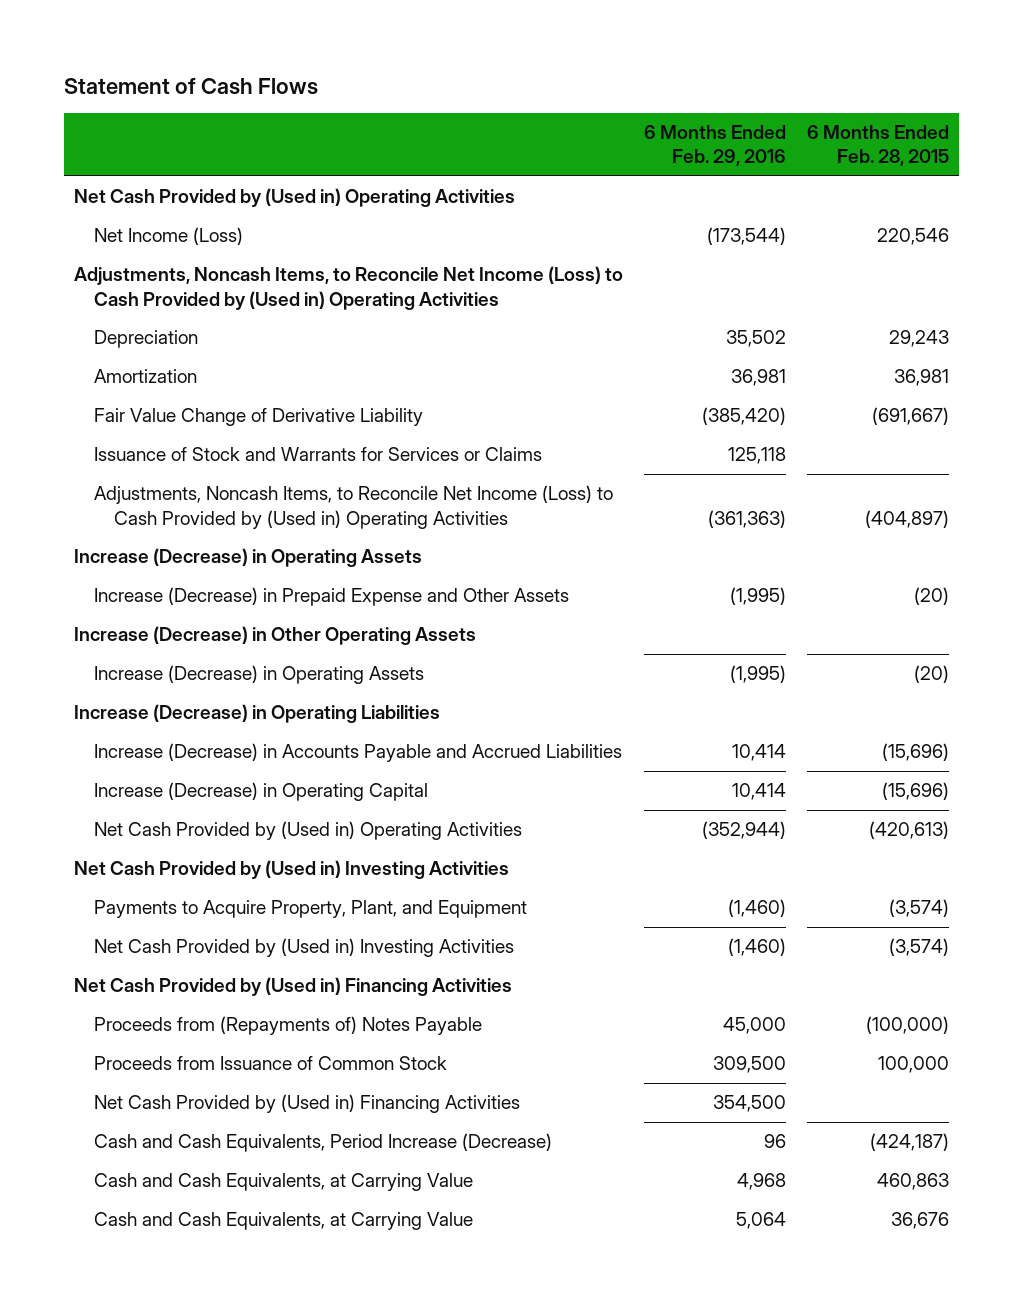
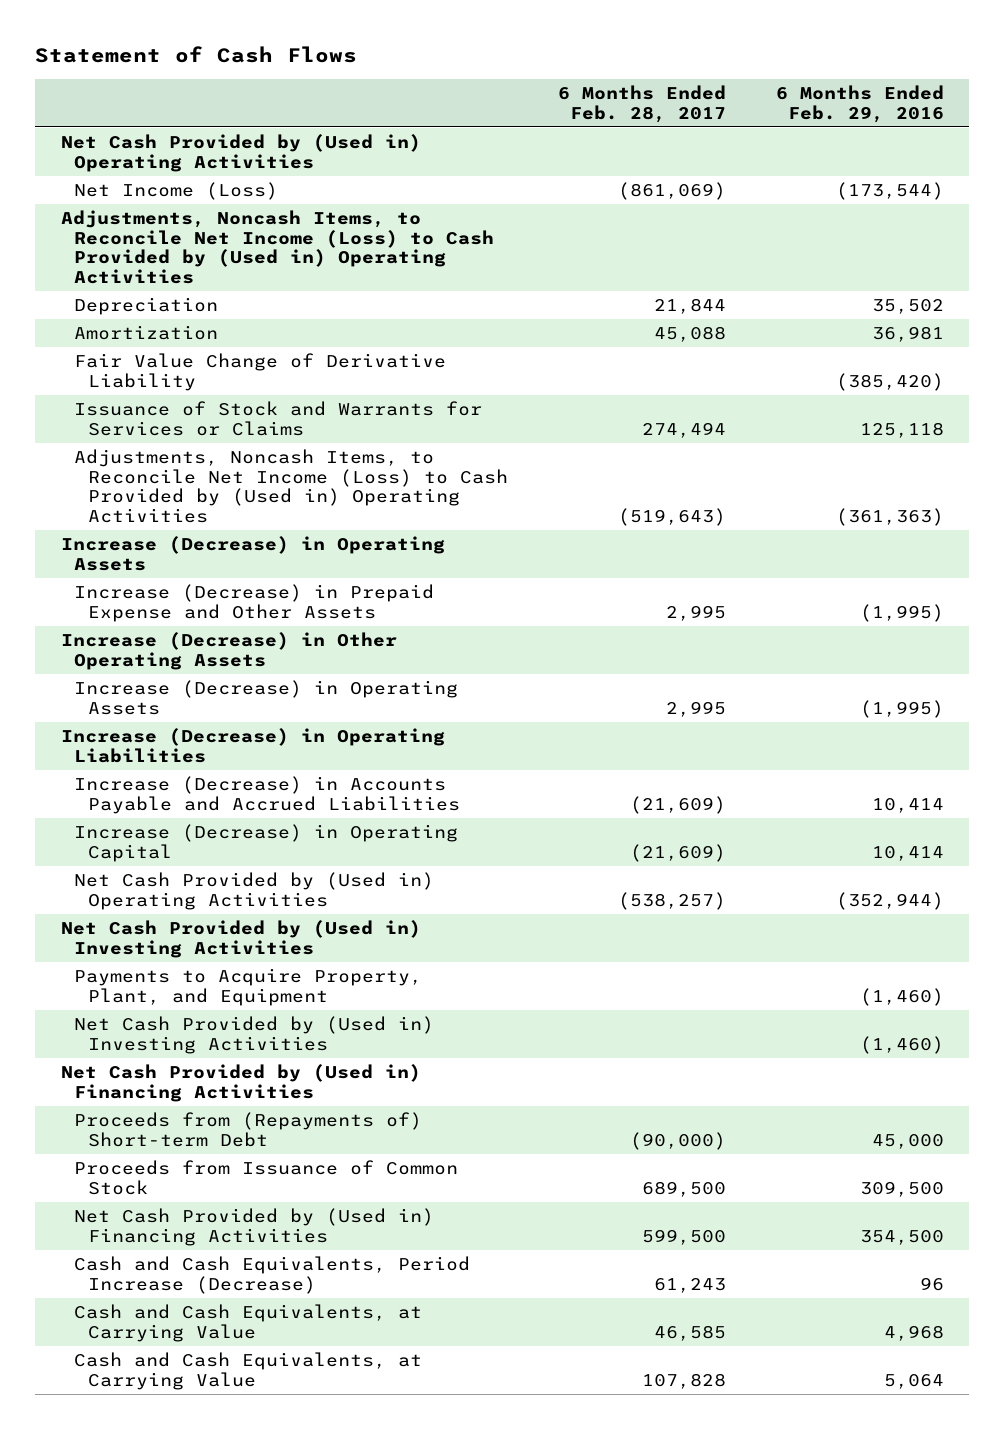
[807,125,950,167] 6 Months Ended Feb. 28, 2015 -> none
none -> [558,84,727,123] 6 Months Ended Feb. 28, 2017
[94,1016,483,1036] Proceeds from (Repayments of) Notes Payable -> none
none -> [74,1111,423,1147] Proceeds from (Repayments of) Short-term Debt

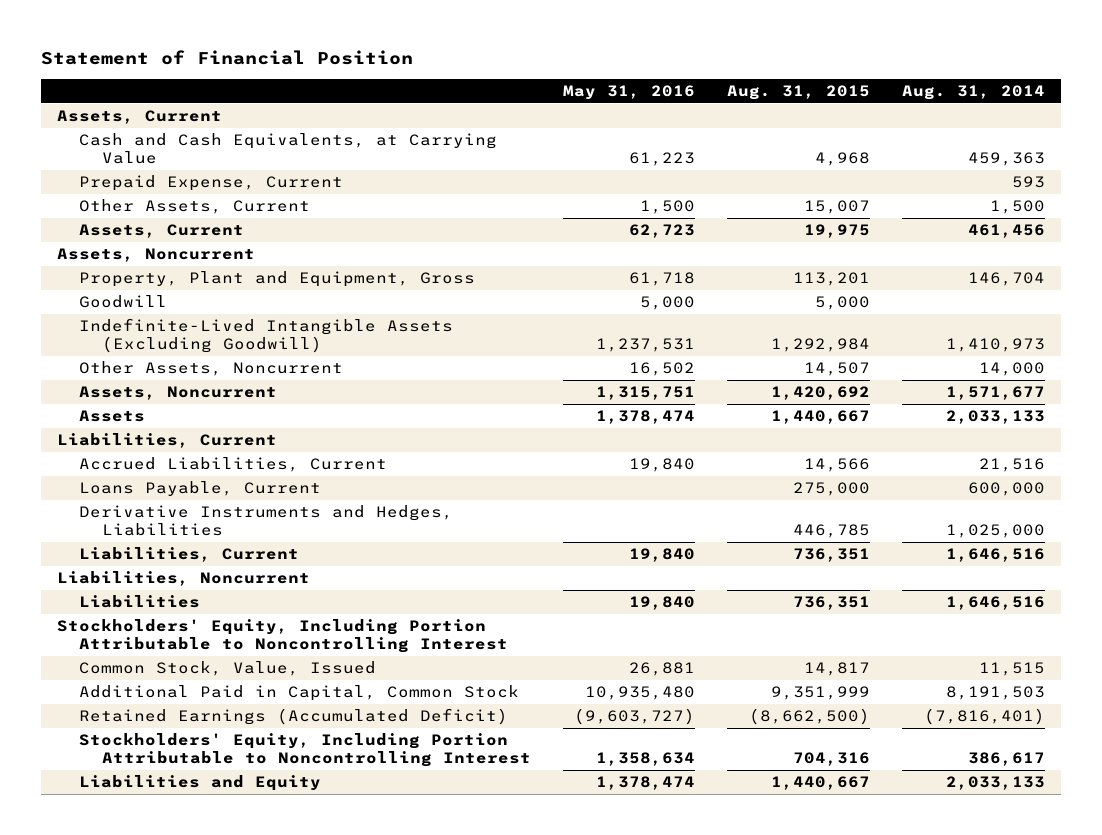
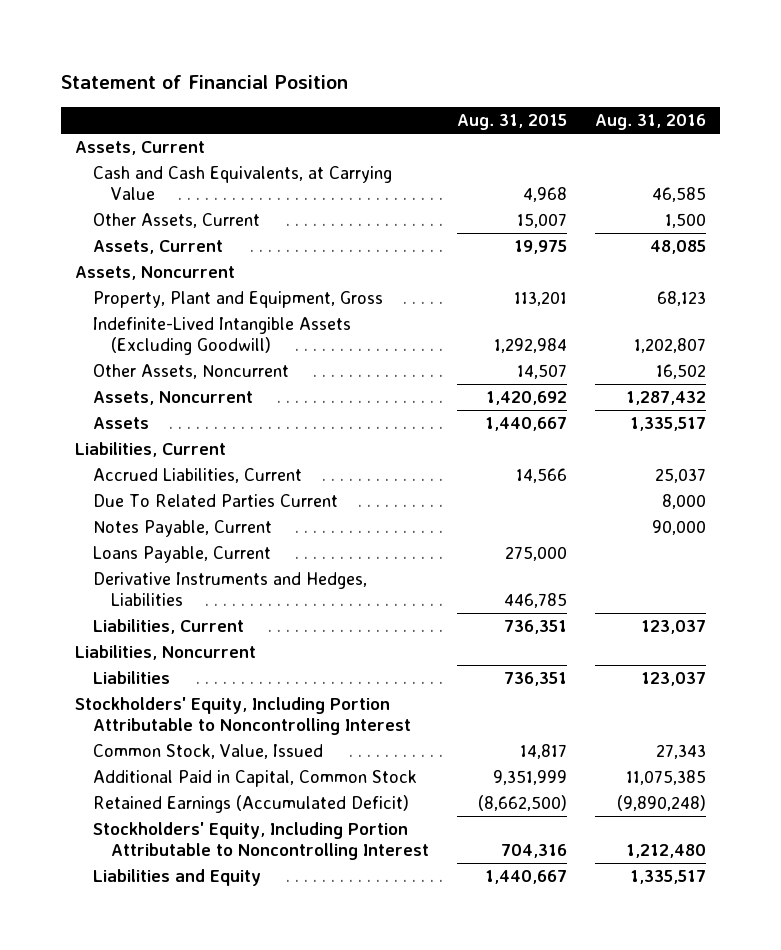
[562,85,695,101] May 31, 2016 -> none
[902,85,1046,101] Aug. 31, 2014 -> none
none -> [595,114,707,131] Aug. 31, 2016
[79,175,344,192] Prepaid Expense, Current -> none
[79,295,168,309] Goodwill -> none
none -> [92,494,338,508] Due To Related Parties Current
none -> [92,520,272,538] Notes Payable, Current

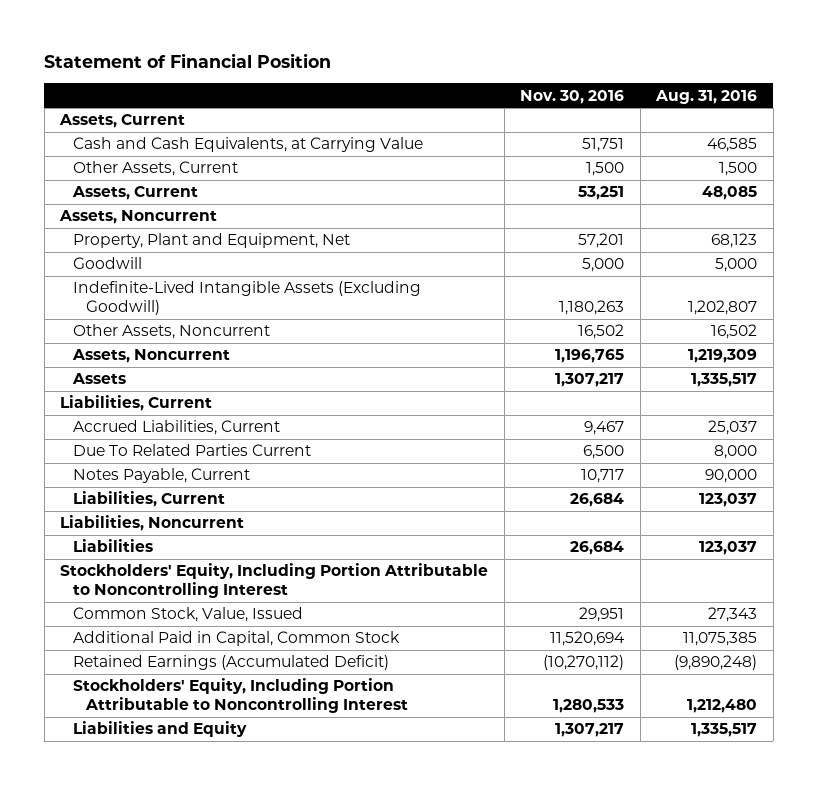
[456,114,567,131] Aug. 31, 2015 -> none
none -> [520,89,625,104] Nov. 30, 2016
[92,291,383,309] Property, Plant and Equipment, Gross -> [73,233,351,249] Property, Plant and Equipment, Net
none -> [73,257,143,270] Goodwill
[626,391,707,406] 1,287,432 -> [688,349,758,364] 1,219,309
[92,546,271,564] Loans Payable, Current -> none
[92,572,367,607] Derivative Instruments and Hedges, Liabilities -> none

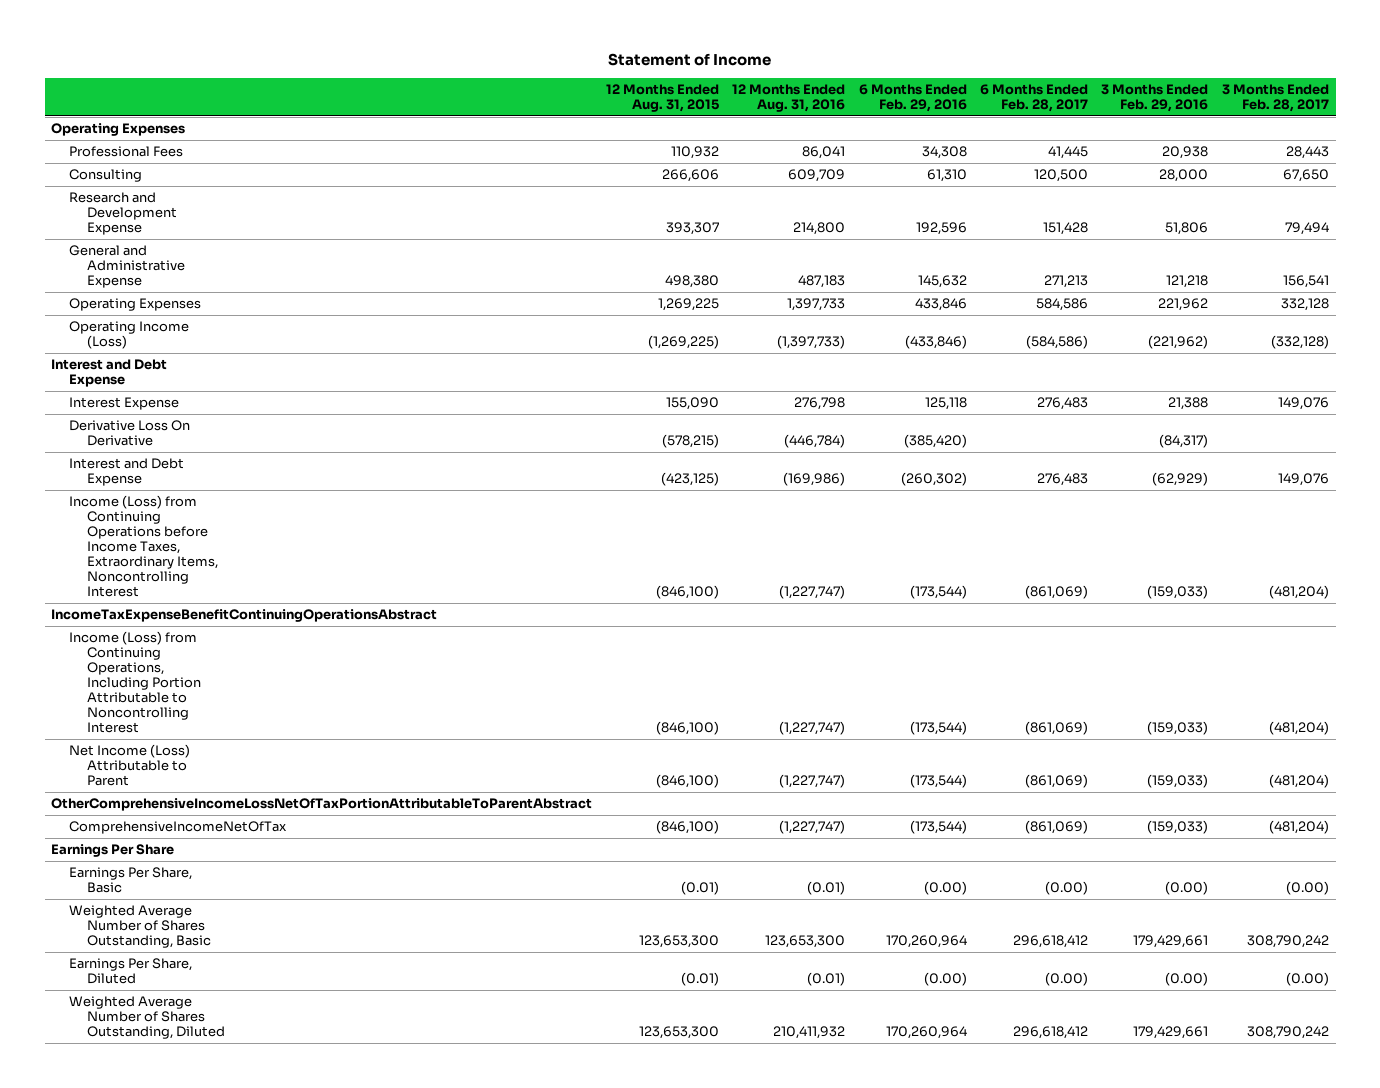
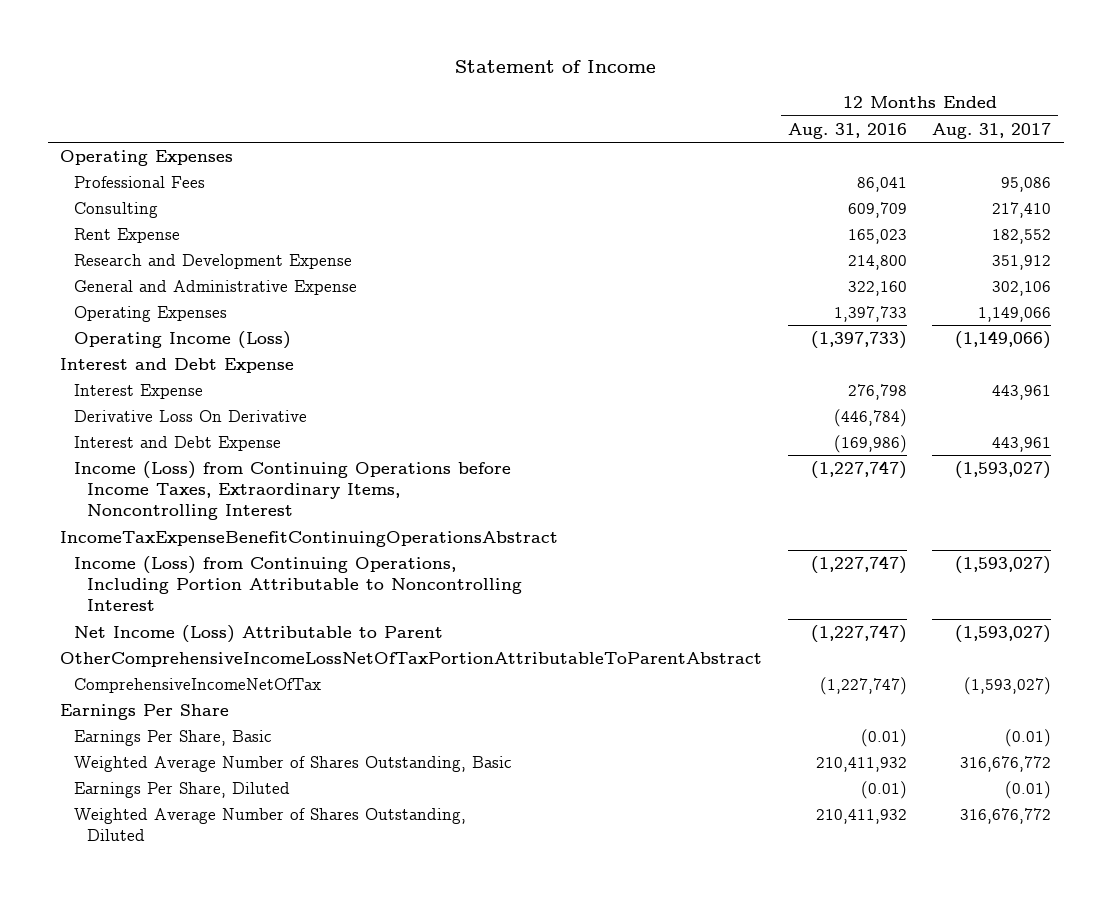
[605,83,719,112] 12 Months Ended Aug. 31, 2015 -> none
[858,83,967,112] 6 Months Ended Feb. 29, 2016 -> none
[980,83,1089,112] 6 Months Ended Feb. 28, 2017 -> none
[1101,83,1209,112] 3 Months Ended Feb. 29, 2016 -> none
[1221,83,1329,112] 3 Months Ended Feb. 28, 2017 -> none
none -> [932,122,1052,139] Aug. 31, 2017
none -> [73,227,180,243] Rent Expense
[798,275,846,289] 487,183 -> [847,280,907,296] 322,160
[765,935,846,949] 123,653,300 -> [815,756,907,772] 210,411,932

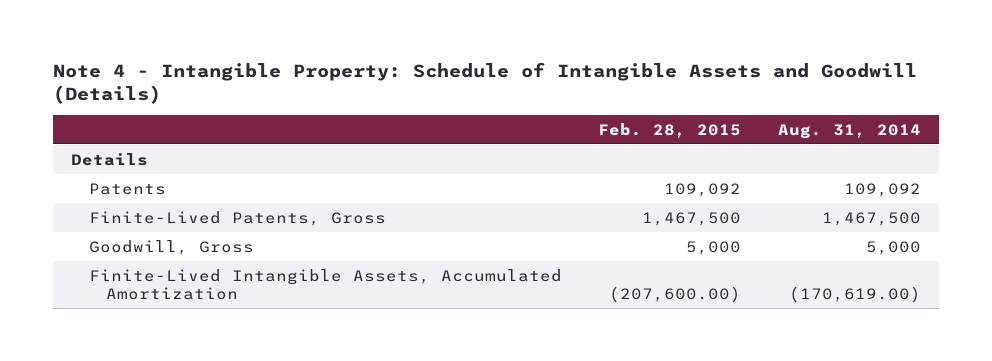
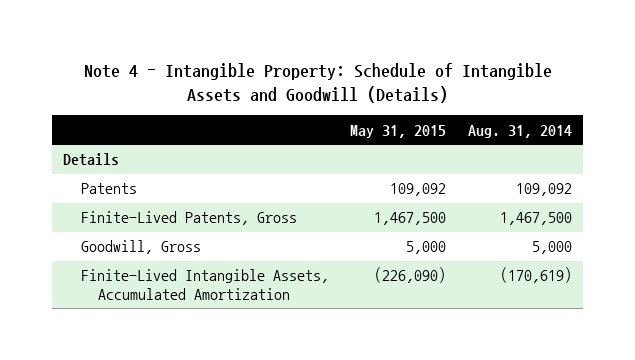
[598,123,742,139] Feb. 28, 2015 -> none
none -> [350,124,447,138] May 31, 2015
[788,285,921,303] (170,619.00) -> [500,267,573,284] (170,619)

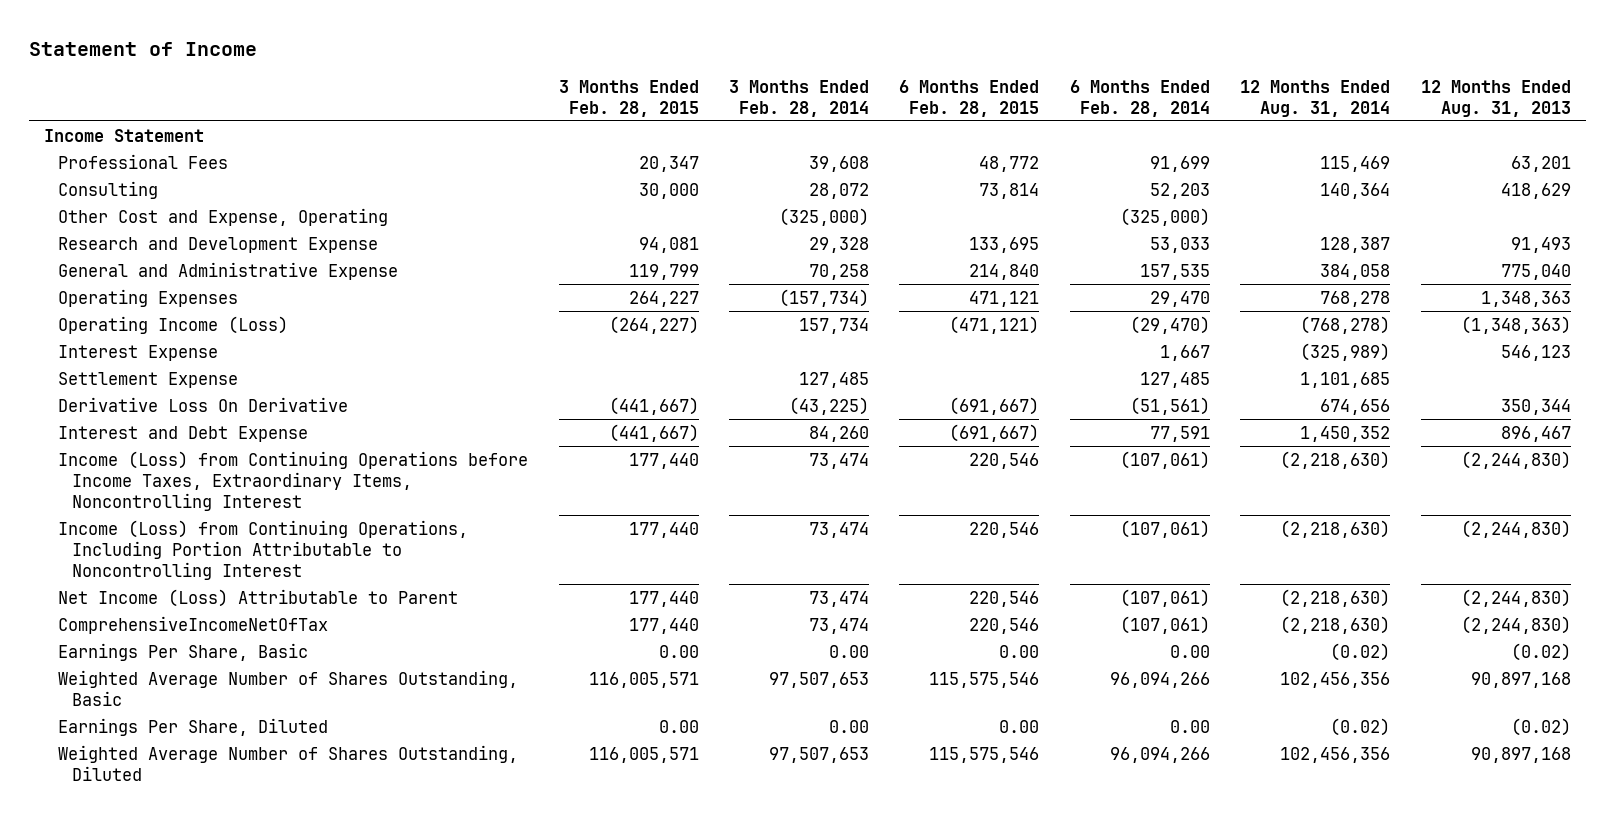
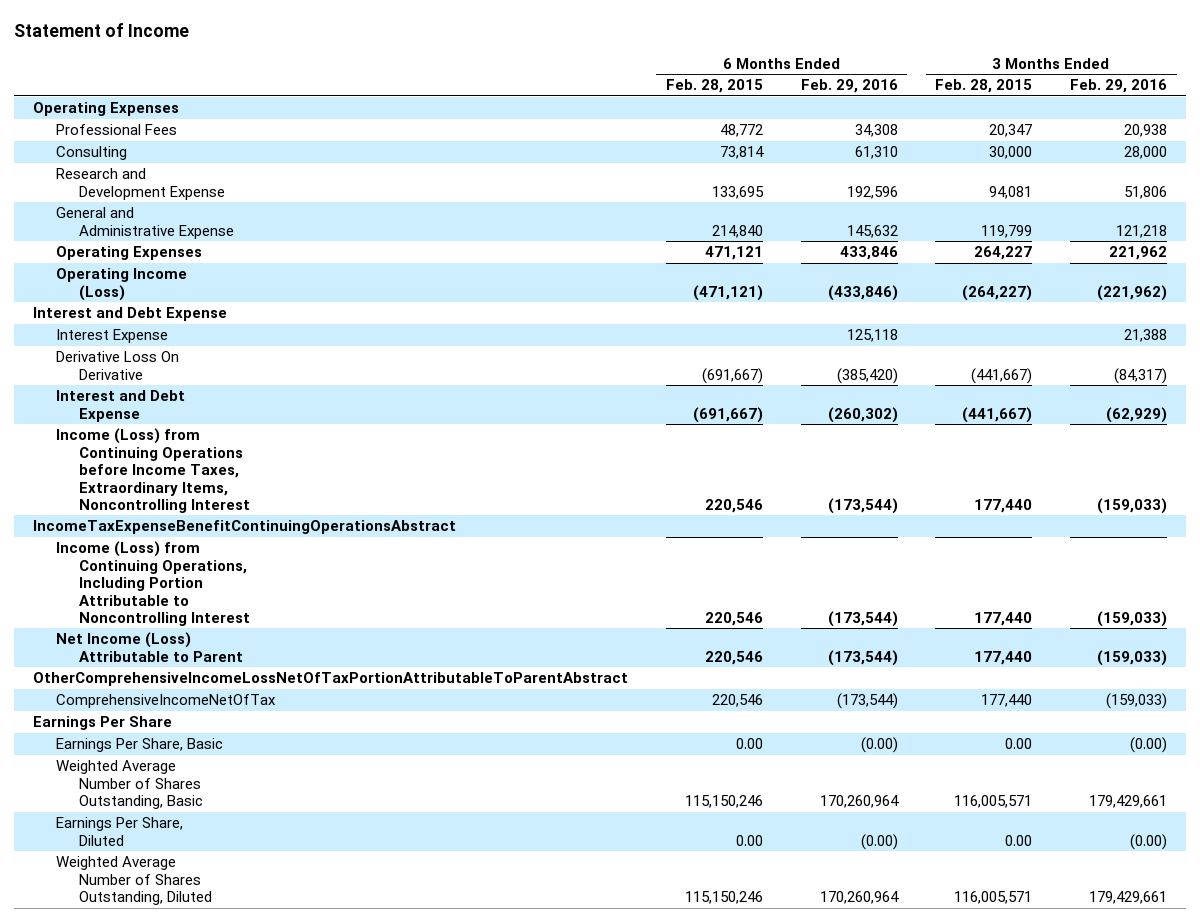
[729,79,870,117] 3 Months Ended Feb. 28, 2014 -> none
[1069,79,1210,117] 6 Months Ended Feb. 28, 2014 -> none
[1240,79,1391,117] 12 Months Ended Aug. 31, 2014 -> none
[1420,79,1571,117] 12 Months Ended Aug. 31, 2013 -> none
none -> [800,79,898,94] Feb. 29, 2016
none -> [1070,79,1168,94] Feb. 29, 2016
[44,128,205,142] Income Statement -> none
none -> [32,102,179,117] Operating Expenses
[58,207,389,226] Other Cost and Expense, Operating -> none
none -> [32,307,227,322] Interest and Debt Expense
[58,371,239,388] Settlement Expense -> none
none -> [32,520,456,535] IncomeTaxExpenseBenefitContinuingOperationsAbstract
none -> [32,672,628,687] OtherComprehensiveIncomeLossNetOfTaxPortionAttributableToParentAbstract
none -> [32,716,172,731] Earnings Per Share
[929,671,1040,688] 115,575,546 -> [684,795,763,809] 115,150,246
[929,746,1040,763] 115,575,546 -> [684,891,763,905] 115,150,246

